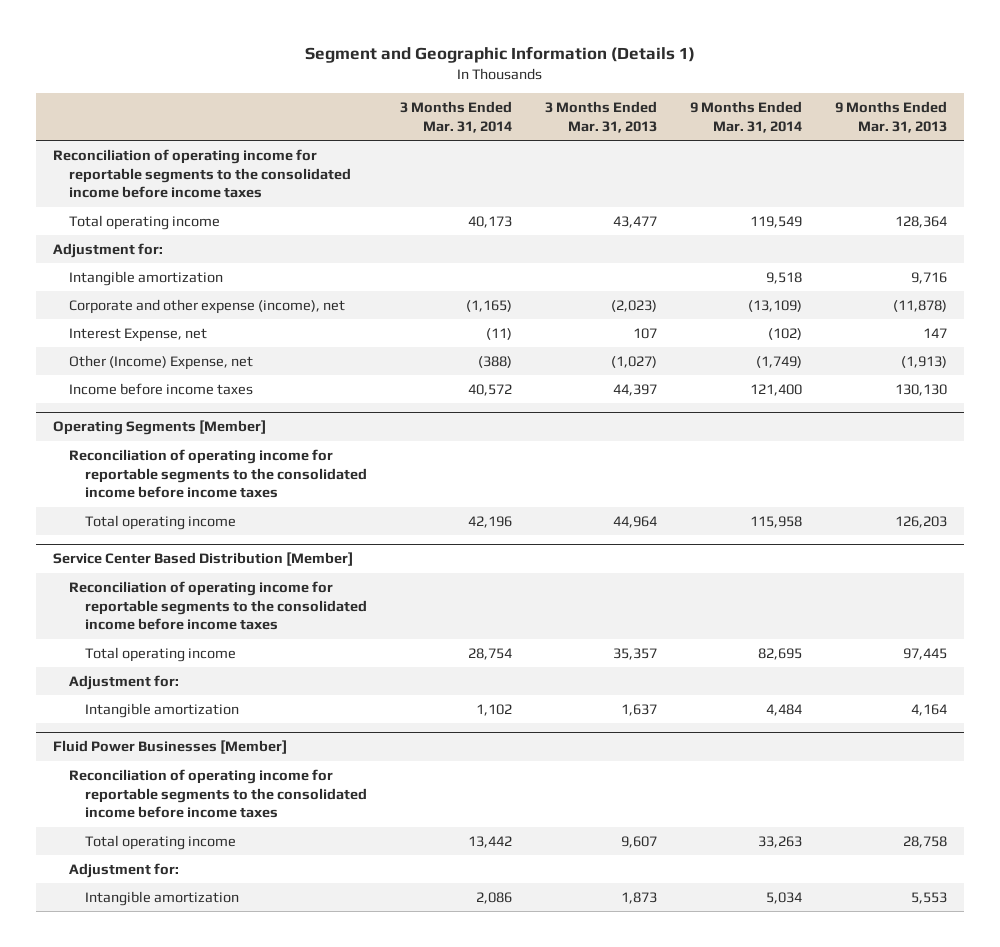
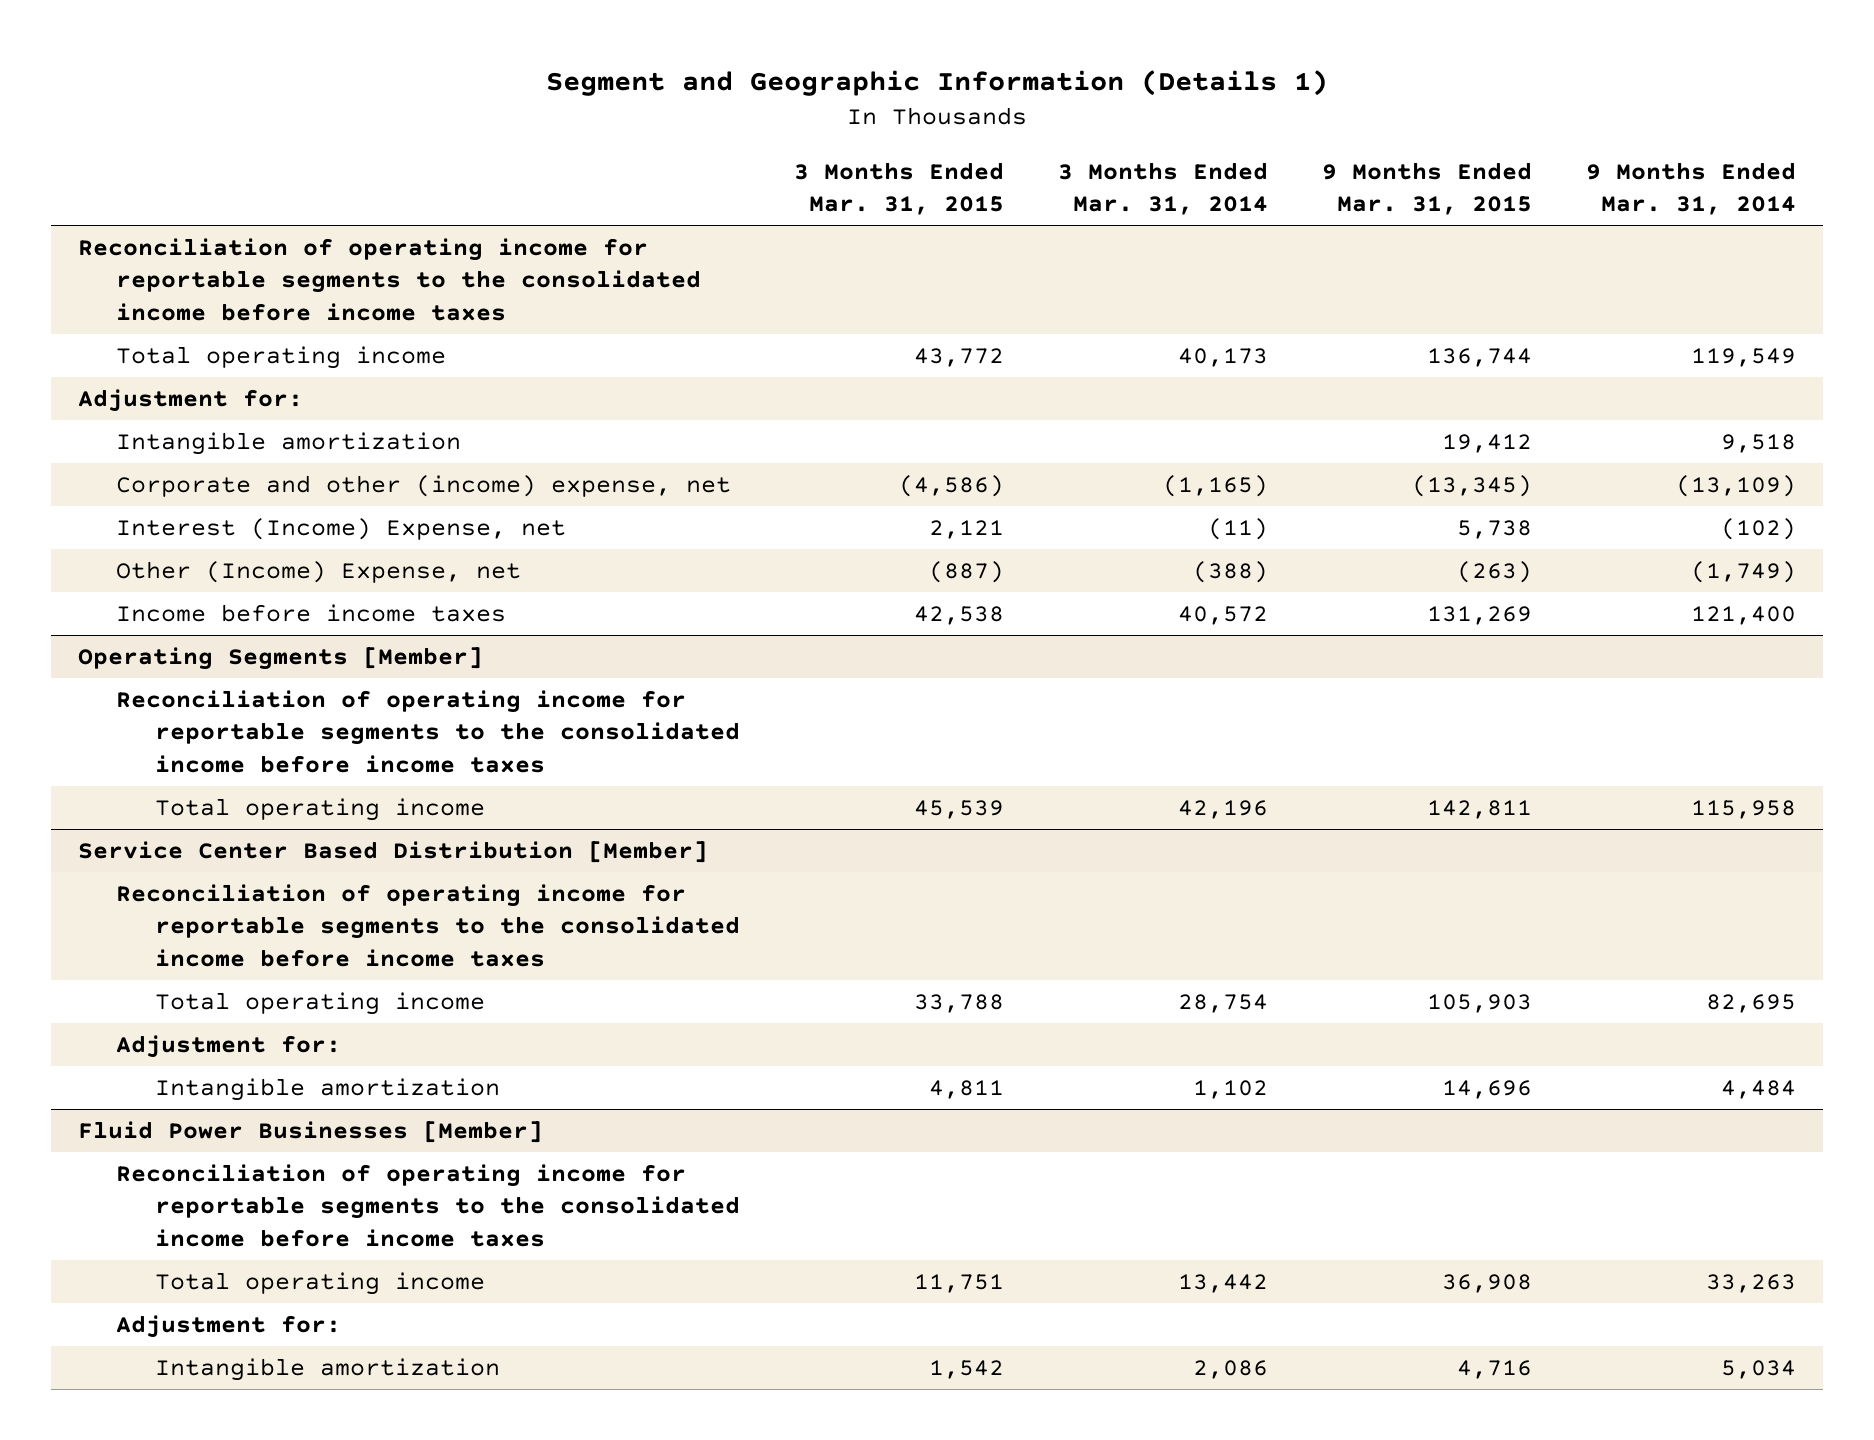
[544,101,657,134] 3 Months Ended Mar. 31, 2013 -> none
[835,101,948,134] 9 Months Ended Mar. 31, 2013 -> none
none -> [793,161,1004,215] 3 Months Ended Mar. 31, 2015
none -> [1321,161,1532,215] 9 Months Ended Mar. 31, 2015
[68,298,345,314] Corporate and other expense (income), net -> [116,475,732,498] Corporate and other (income) expense, net
[68,327,207,342] Interest Expense, net -> [116,518,567,541] Interest (Income) Expense, net

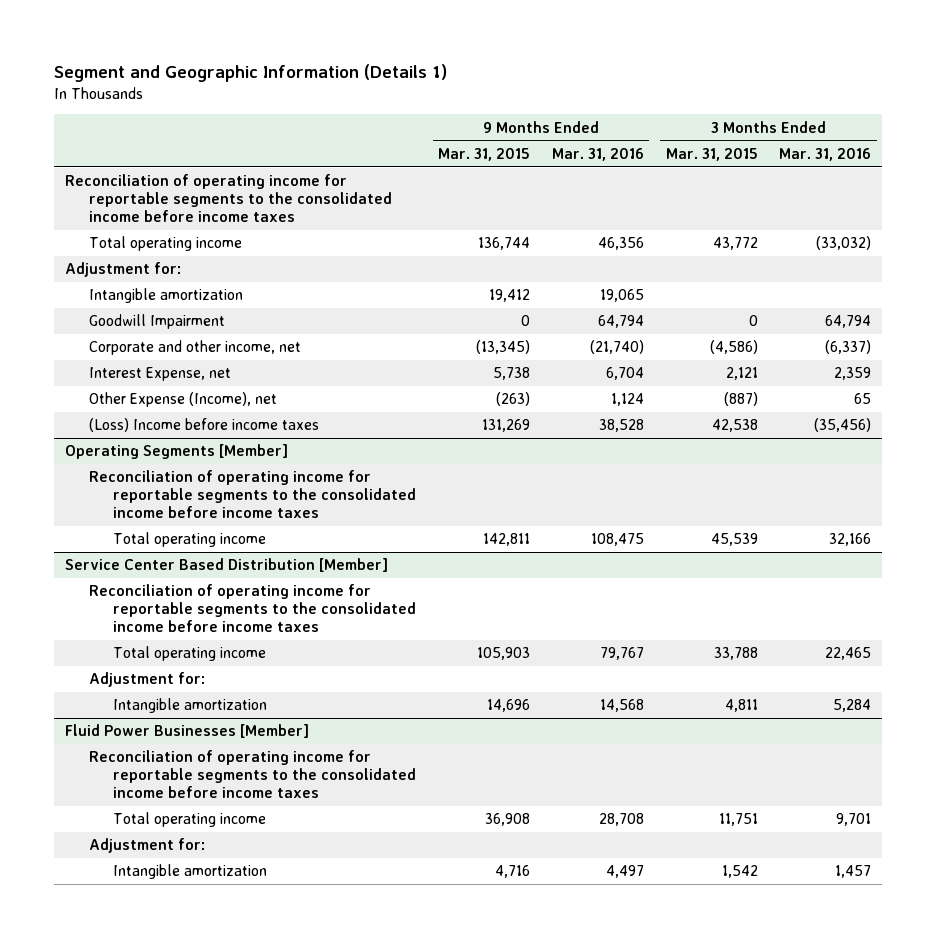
[1057,161,1268,215] 3 Months Ended Mar. 31, 2014 -> none
[1585,161,1796,215] 9 Months Ended Mar. 31, 2014 -> none
none -> [551,147,644,161] Mar. 31, 2016
none -> [779,147,872,161] Mar. 31, 2016
none -> [89,314,226,330] Goodwill Impairment
[116,475,732,498] Corporate and other (income) expense, net -> [89,340,302,356] Corporate and other income, net
[116,518,567,541] Interest (Income) Expense, net -> [89,367,232,382] Interest Expense, net
[116,561,522,584] Other (Income) Expense, net -> [89,392,278,408] Other Expense (Income), net
[116,604,507,623] Income before income taxes -> [89,418,320,433] (Loss) Income before income taxes

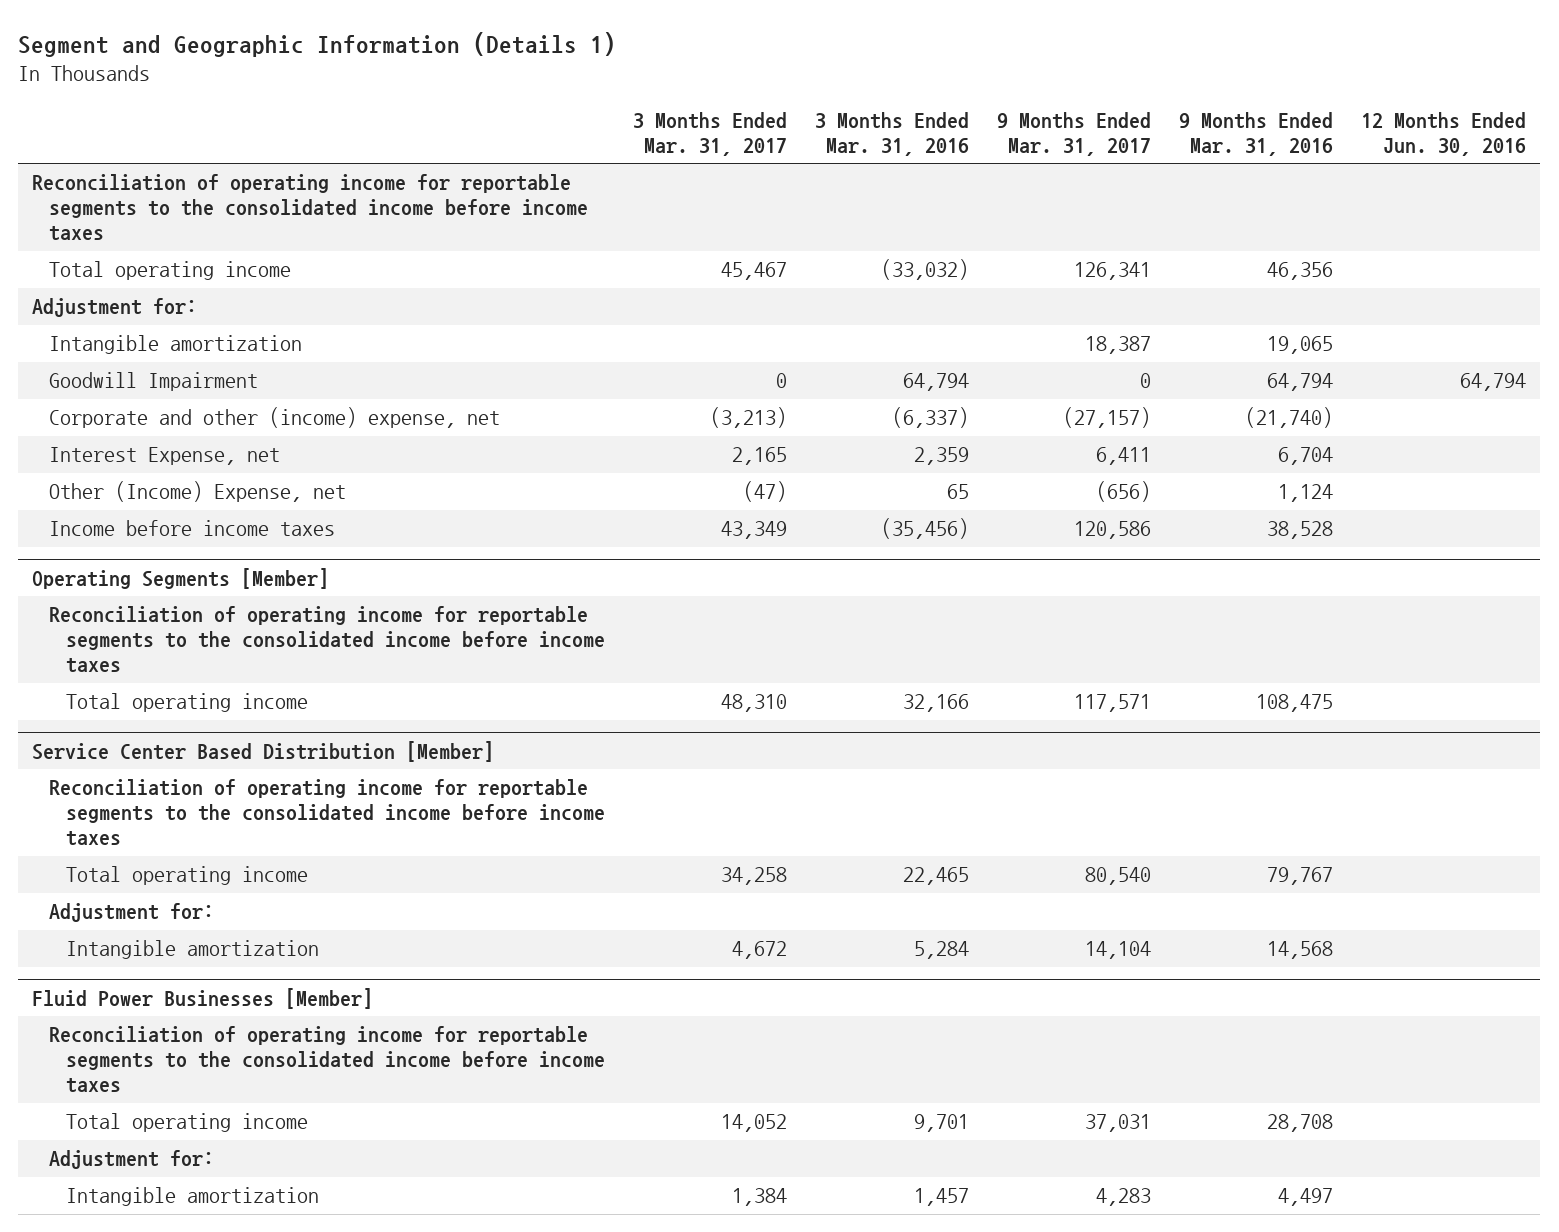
[438,147,531,161] Mar. 31, 2015 -> none
[665,147,758,161] Mar. 31, 2015 -> none
none -> [633,111,788,156] 3 Months Ended Mar. 31, 2017
none -> [997,111,1152,156] 9 Months Ended Mar. 31, 2017
none -> [1361,111,1527,156] 12 Months Ended Jun. 30, 2016
[89,340,302,356] Corporate and other income, net -> [49,407,501,429] Corporate and other (income) expense, net
[89,392,278,408] Other Expense (Income), net -> [49,481,347,503] Other (Income) Expense, net
[89,418,320,433] (Loss) Income before income taxes -> [49,520,336,537] Income before income taxes

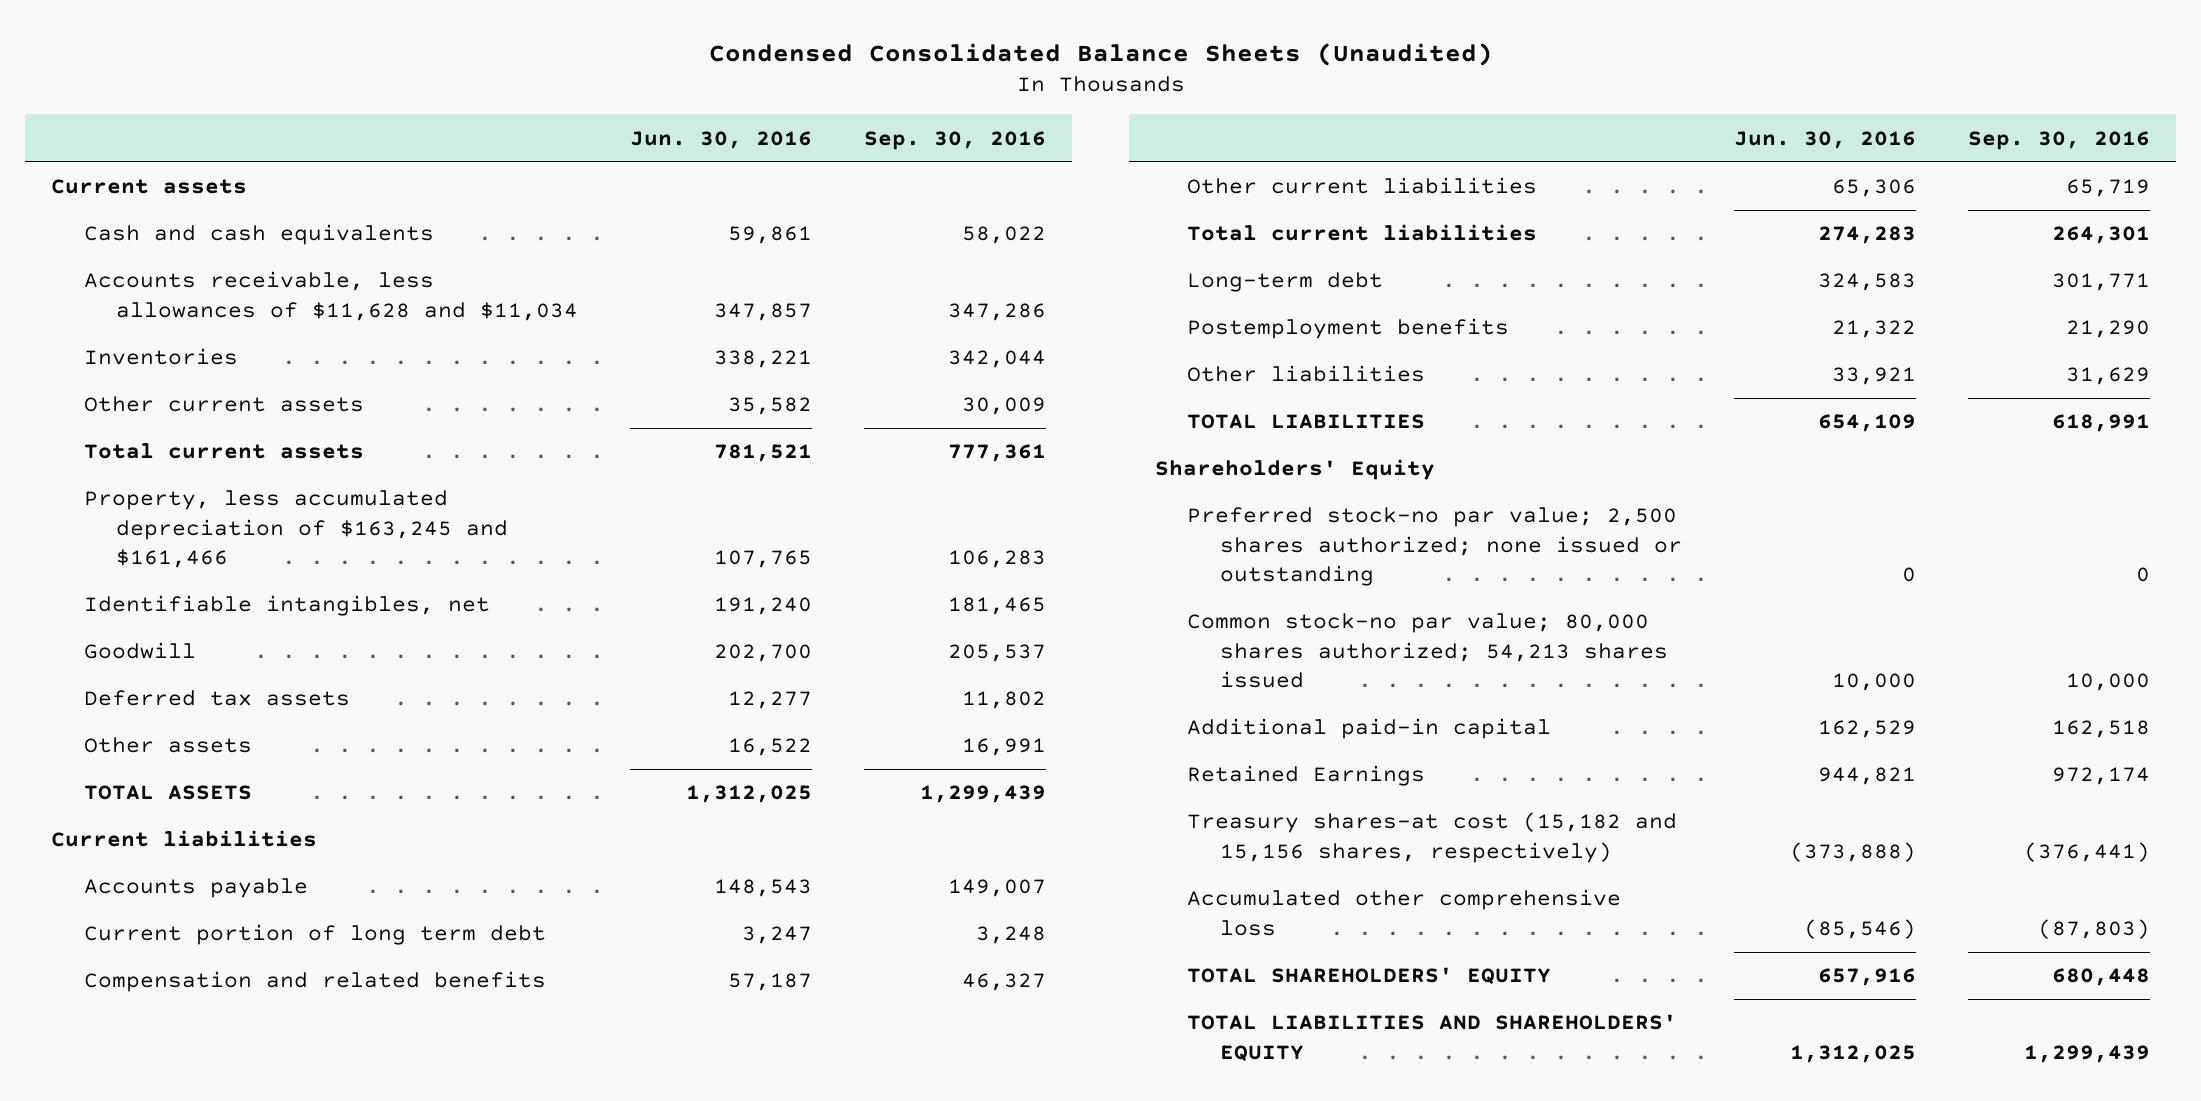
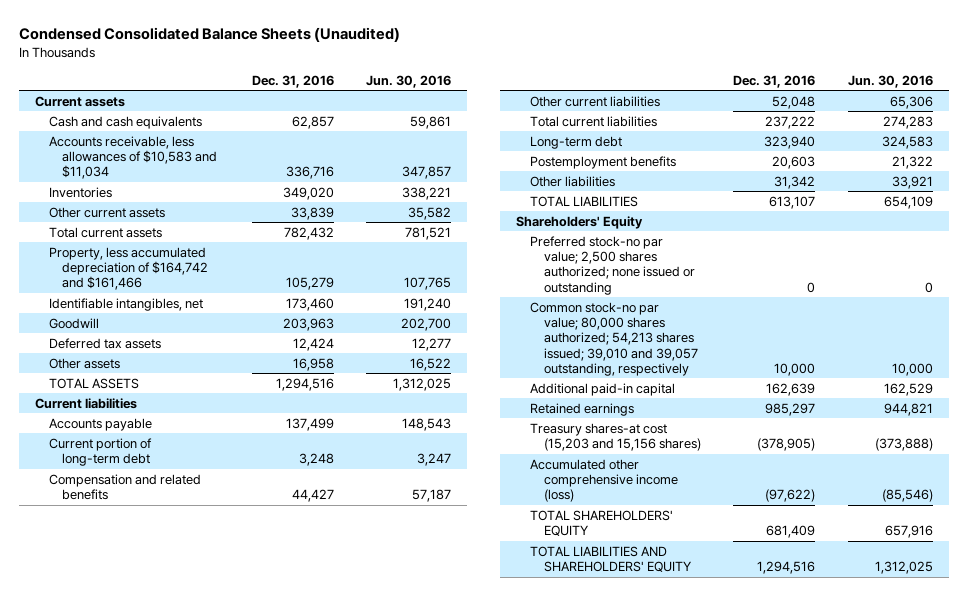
[863,130,1046,150] Sep. 30, 2016 -> none
none -> [251,74,334,88] Dec. 31, 2016
[83,271,578,321] Accounts receivable, less allowances of $11,628 and $11,034 -> [48,135,218,180] Accounts receivable, less allowances of $10,583 and $11,034
[83,490,508,569] Property, less accumulated depreciation of $163,245 and $161,466 -> [48,246,209,291] Property, less accumulated depreciation of $164,742 and $161,466
[83,924,546,946] Current portion of long term debt -> [48,437,152,467] Current portion of long-term debt
[1187,613,1668,689] Common stock-no par value; 80,000 shares authorized; 54,213 shares issued -> [530,301,699,376] Common stock-no par value; 80,000 shares authorized; 54,213 shares issued; 39,010 and 39,057 outstanding, respectively
[1187,765,1426,787] Retained Earnings -> [530,402,635,416] Retained earnings
[1187,812,1678,863] Treasury shares-at cost (15,182 and 15,156 shares, respectively) -> [530,422,702,452] Treasury shares-at cost (15,203 and 15,156 shares)
[1187,889,1622,936] Accumulated other comprehensive loss -> [530,458,679,503] Accumulated other comprehensive income (loss)

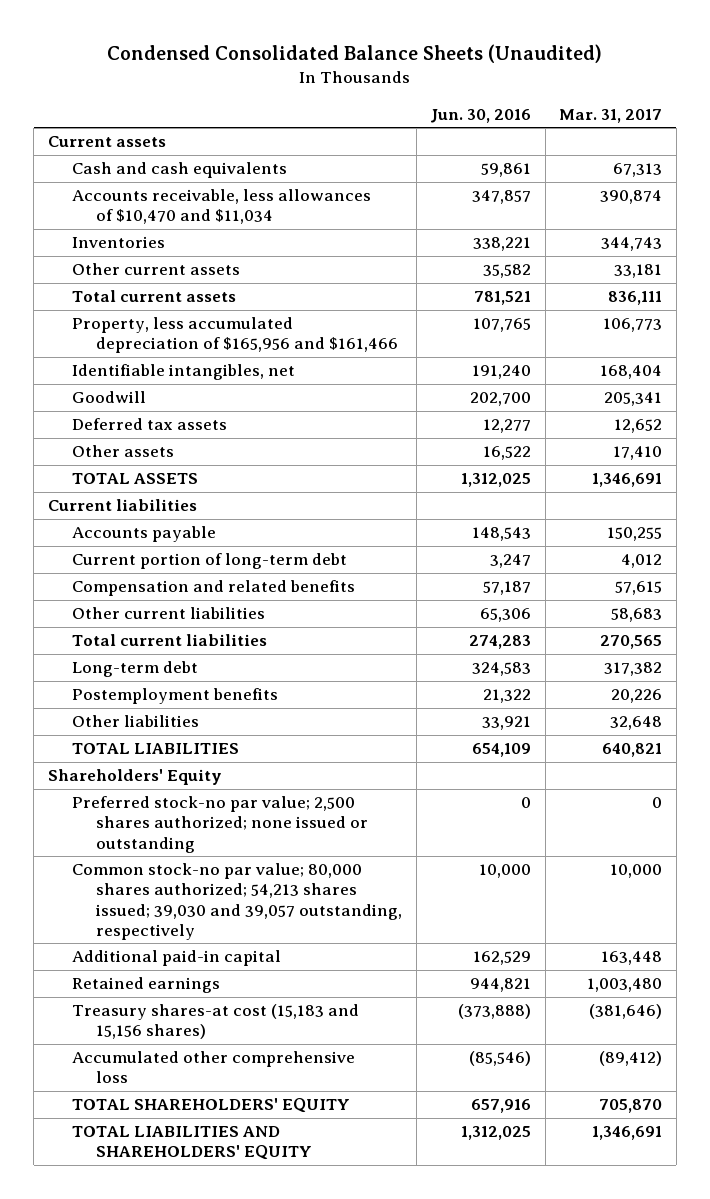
[251,74,334,88] Dec. 31, 2016 -> none
none -> [559,108,663,123] Mar. 31, 2017
[48,135,218,180] Accounts receivable, less allowances of $10,583 and $11,034 -> [71,189,371,225] Accounts receivable, less allowances of $10,470 and $11,034
[48,246,209,291] Property, less accumulated depreciation of $164,742 and $161,466 -> [71,317,399,354] Property, less accumulated depreciation of $165,956 and $161,466
[530,301,699,376] Common stock-no par value; 80,000 shares authorized; 54,213 shares issued; 39,010 and 39,057 outstanding, respectively -> [71,863,403,940] Common stock-no par value; 80,000 shares authorized; 54,213 shares issued; 39,030 and 39,057 outstanding, respectively
[530,422,702,452] Treasury shares-at cost (15,203 and 15,156 shares) -> [71,1004,359,1040] Treasury shares-at cost (15,183 and 15,156 shares)
[530,458,679,503] Accumulated other comprehensive income (loss) -> [71,1051,355,1084] Accumulated other comprehensive loss

